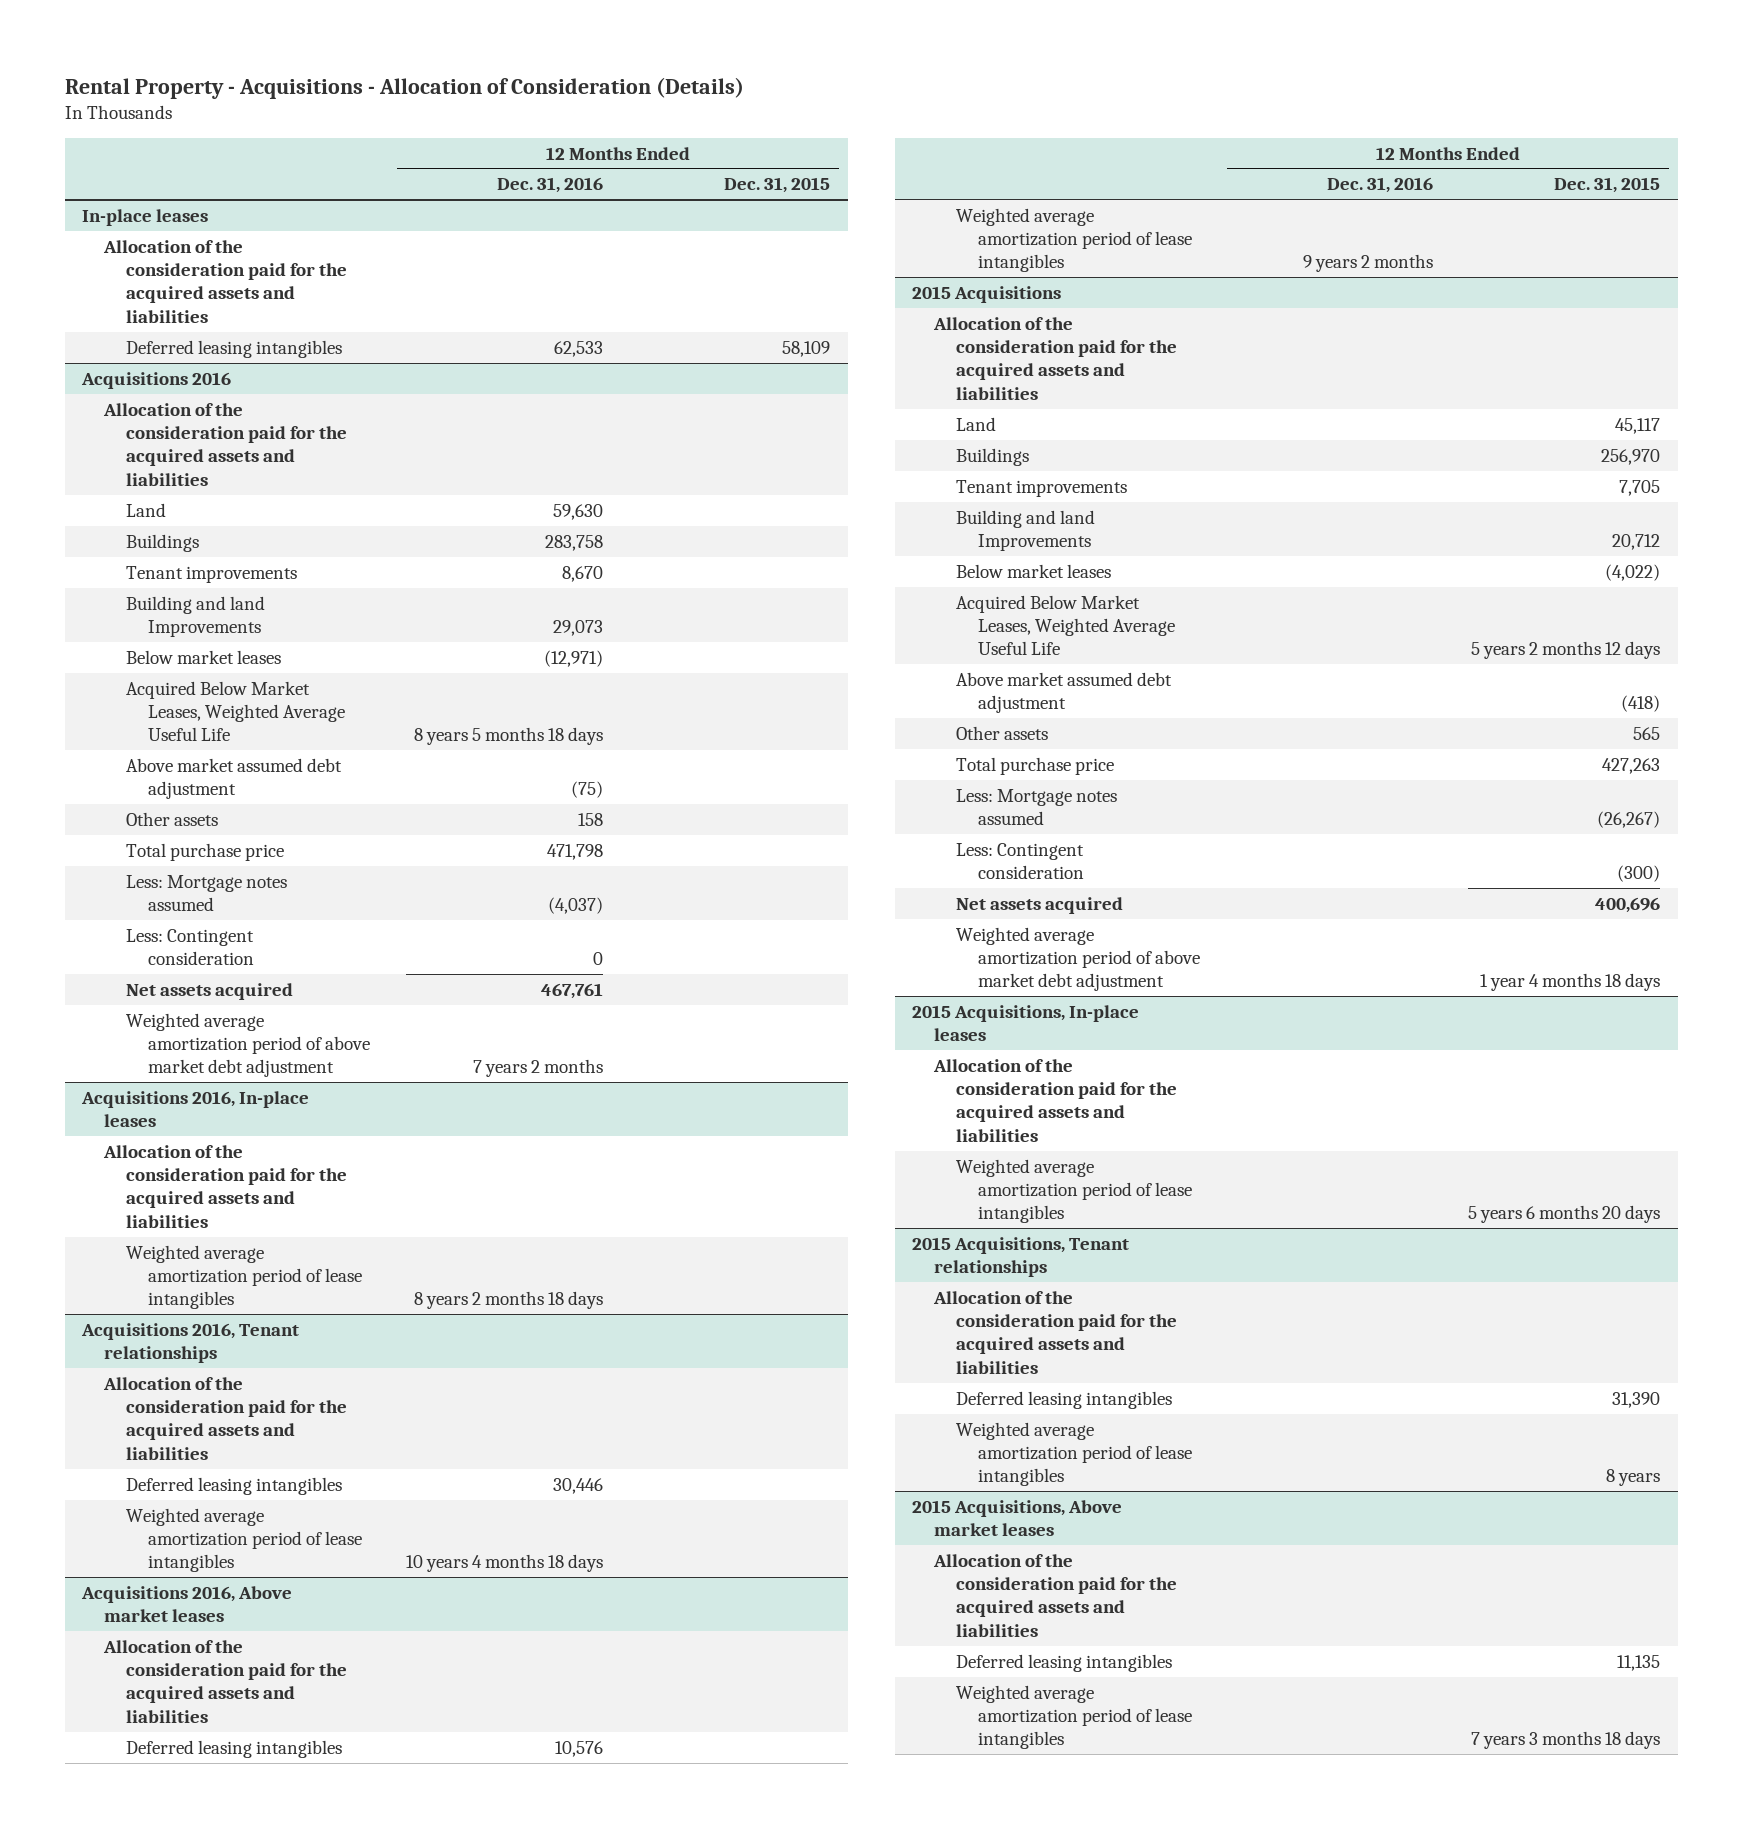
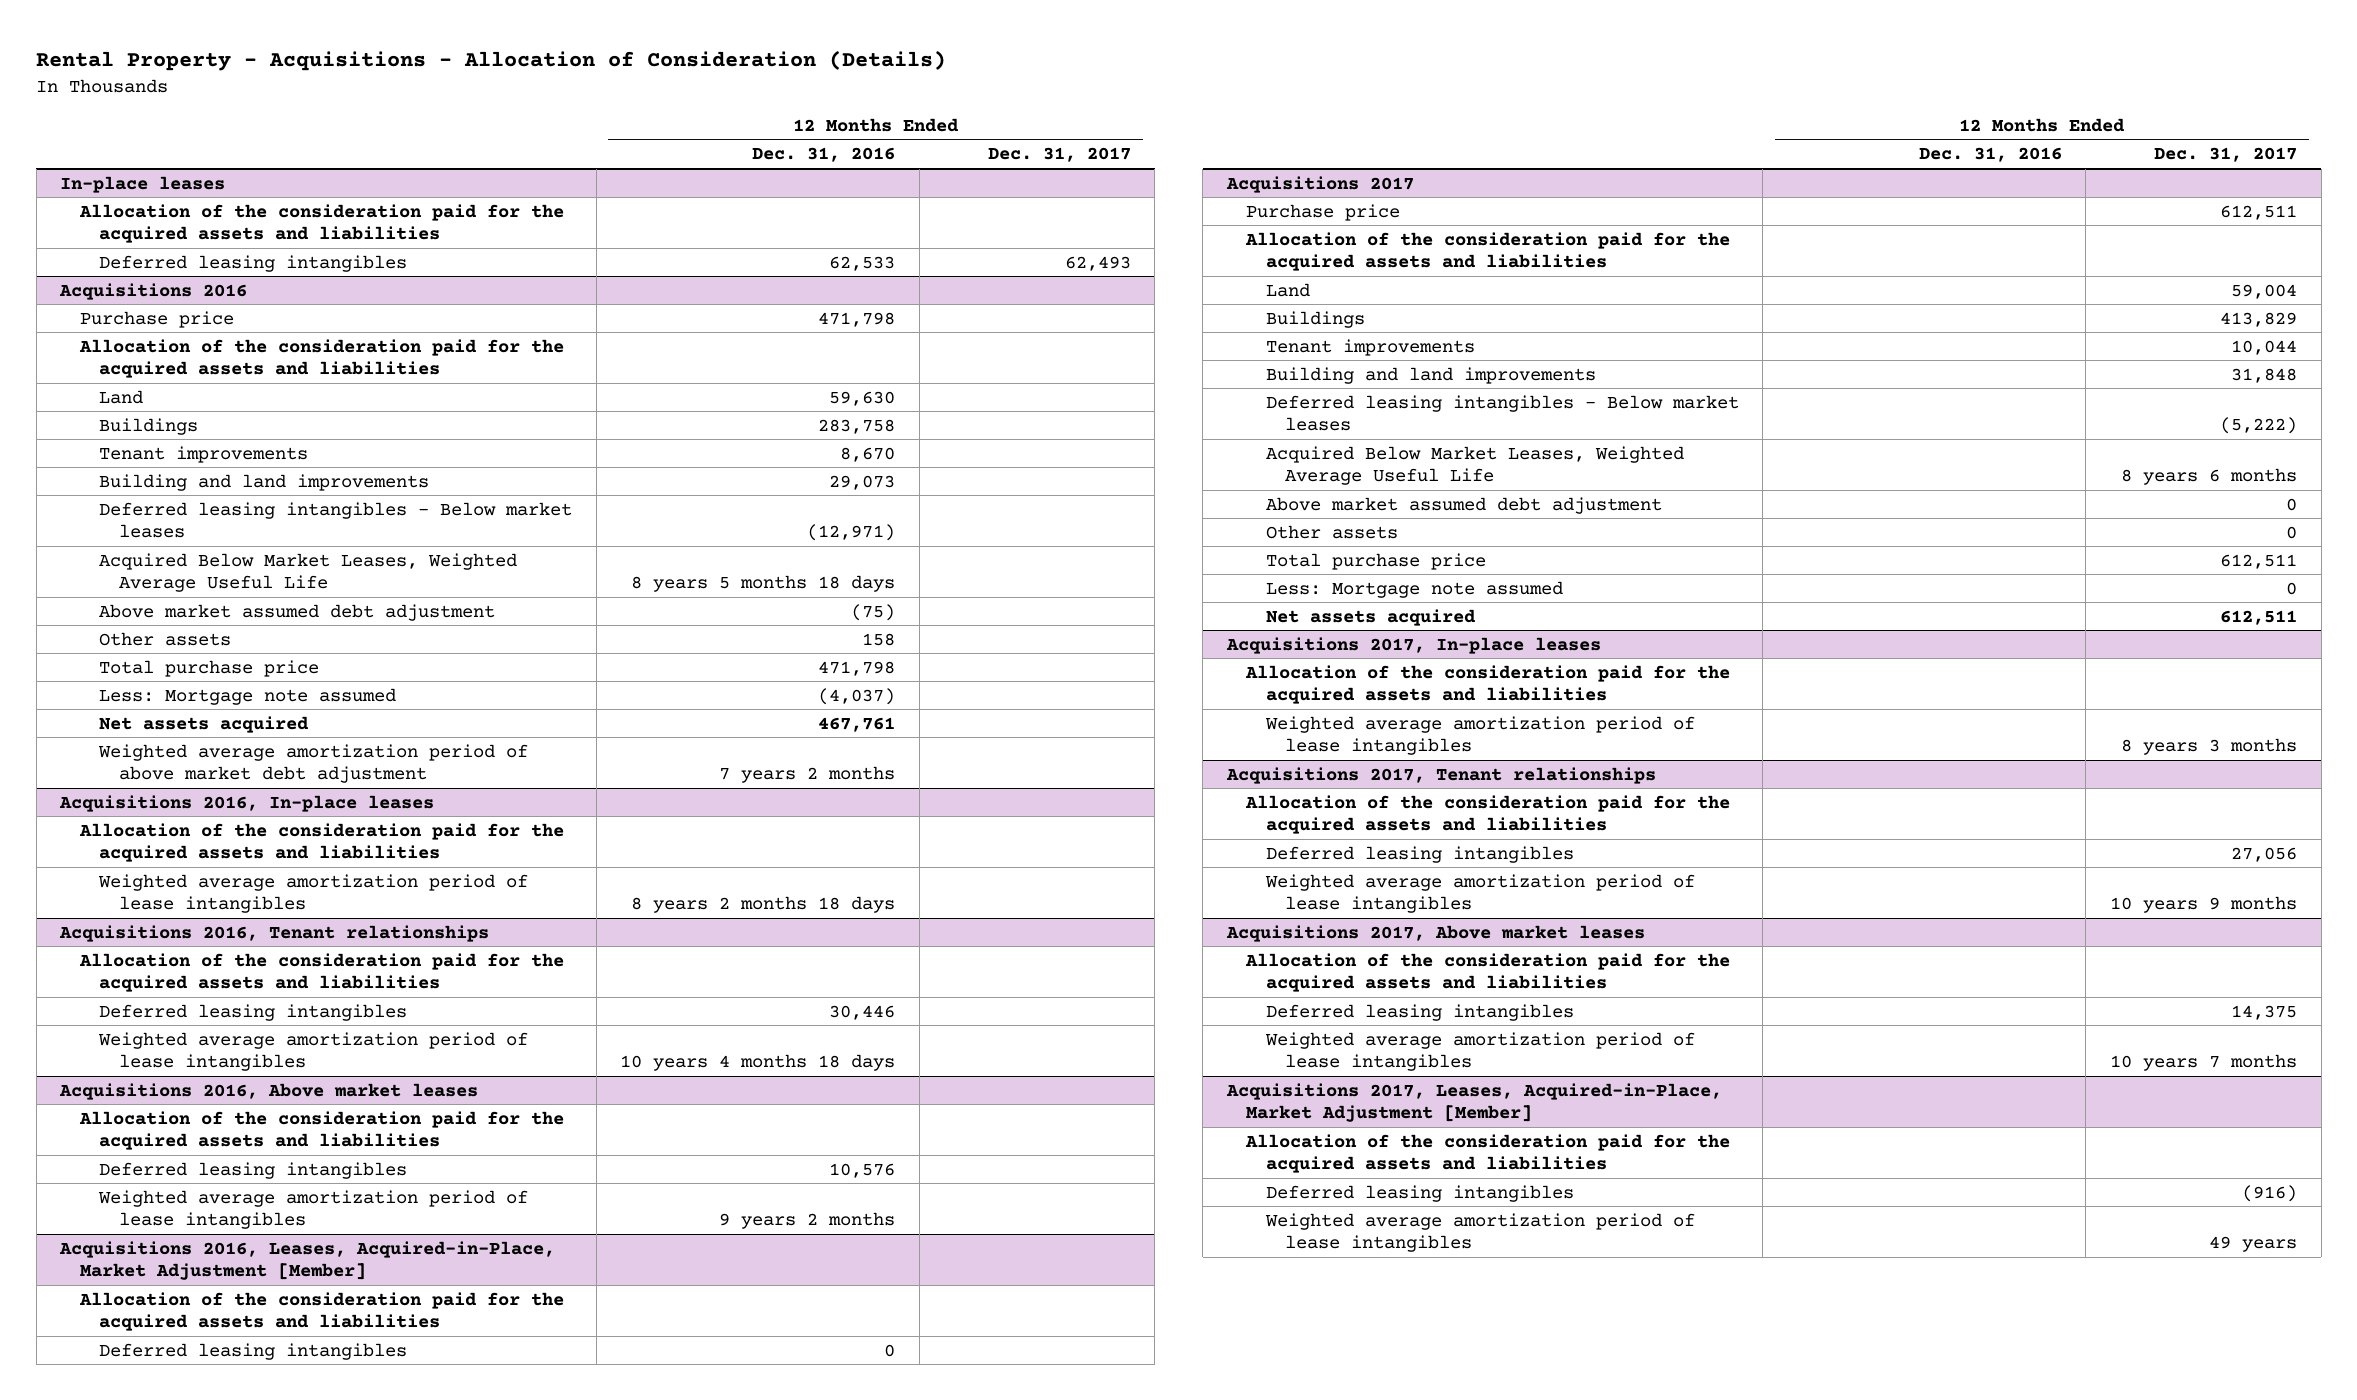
[723,177,830,194] Dec. 31, 2015 -> none
none -> [987,147,1131,163] Dec. 31, 2017
none -> [79,310,234,328] Purchase price
[126,595,266,638] Building and land Improvements -> [99,473,430,491] Building and land improvements
[126,649,282,664] Below market leases -> [99,501,573,539] Deferred leasing intangibles - Below market leases
[126,928,255,966] Less: Contingent consideration -> none
[126,874,288,912] Less: Mortgage notes assumed -> [99,687,397,705] Less: Mortgage note assumed
[912,285,1062,303] 2015 Acquisitions -> none
[933,316,1178,400] Allocation of the consideration paid for the acquired assets and liabilities -> none
[956,416,997,431] Land -> none
[956,447,1030,466] Buildings -> none
[956,479,1128,497] Tenant improvements -> none
[956,509,1096,552] Building and land Improvements -> none
[956,563,1112,578] Below market leases -> none
[956,594,1176,656] Acquired Below Market Leases, Weighted Average Useful Life -> none
[956,671,1173,714] Above market assumed debt adjustment -> none
[956,725,1049,740] Other assets -> none
[956,756,1115,775] Total purchase price -> none
[956,788,1118,826] Less: Mortgage notes assumed -> none
[956,842,1085,880] Less: Contingent consideration -> none
[956,896,1124,914] Net assets acquired -> none
[956,926,1201,992] Weighted average amortization period of above market debt adjustment -> none
none -> [59,1240,556,1281] Acquisitions 2016, Leases, Acquired-in-Place, Market Adjustment [Member]
none -> [78,1291,564,1332] Allocation of the consideration paid for the acquired assets and liabilities
none -> [99,1342,408,1360] Deferred leasing intangibles
none -> [1225,175,1414,193] Acquisitions 2017
none -> [1246,203,1401,221] Purchase price
none -> [1245,231,1731,272] Allocation of the consideration paid for the acquired assets and liabilities
none -> [1265,282,1310,297] Land
none -> [1265,310,1365,328] Buildings
none -> [1265,338,1475,356] Tenant improvements
none -> [1265,366,1596,384] Building and land improvements
none -> [1265,394,1739,432] Deferred leasing intangibles - Below market leases
none -> [1265,445,1684,486] Acquired Below Market Leases, Weighted Average Useful Life
none -> [1265,496,1662,514] Above market assumed debt adjustment
none -> [1265,524,1398,539] Other assets
none -> [1265,552,1486,570] Total purchase price
none -> [1265,580,1563,598] Less: Mortgage note assumed
none -> [1265,608,1476,626] Net assets acquired
[912,1004,1140,1042] 2015 Acquisitions, In-place leases -> [1225,636,1601,654] Acquisitions 2017, In-place leases
[912,1236,1130,1278] 2015 Acquisitions, Tenant relationships -> [1225,766,1656,784] Acquisitions 2017, Tenant relationships
[912,1499,1123,1537] 2015 Acquisitions, Above market leases -> [1225,924,1645,942] Acquisitions 2017, Above market leases
none -> [1225,1082,1722,1123] Acquisitions 2017, Leases, Acquired-in-Place, Market Adjustment [Member]
none -> [1245,1133,1731,1174] Allocation of the consideration paid for the acquired assets and liabilities
none -> [1265,1184,1574,1202] Deferred leasing intangibles
none -> [1264,1212,1695,1253] Weighted average amortization period of lease intangibles

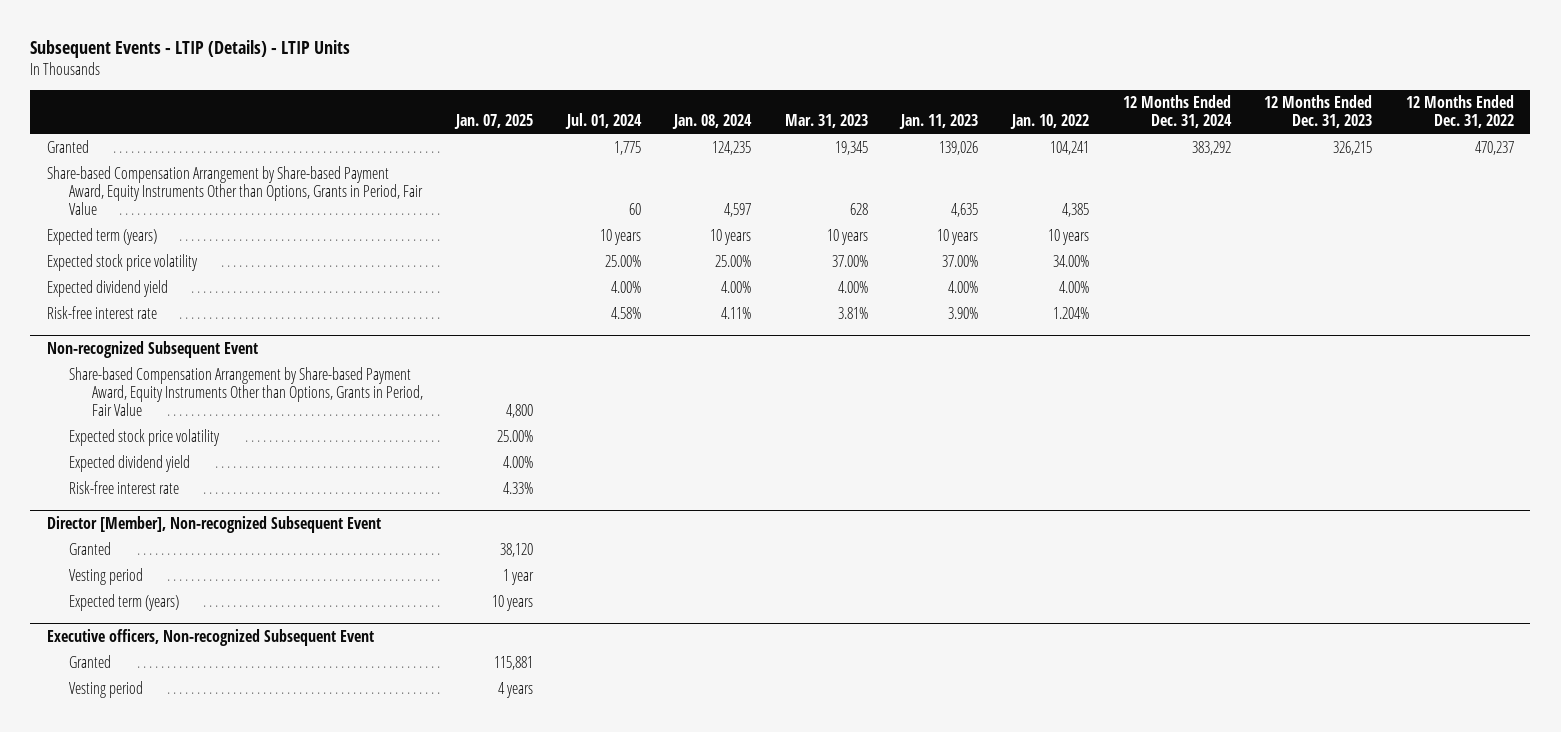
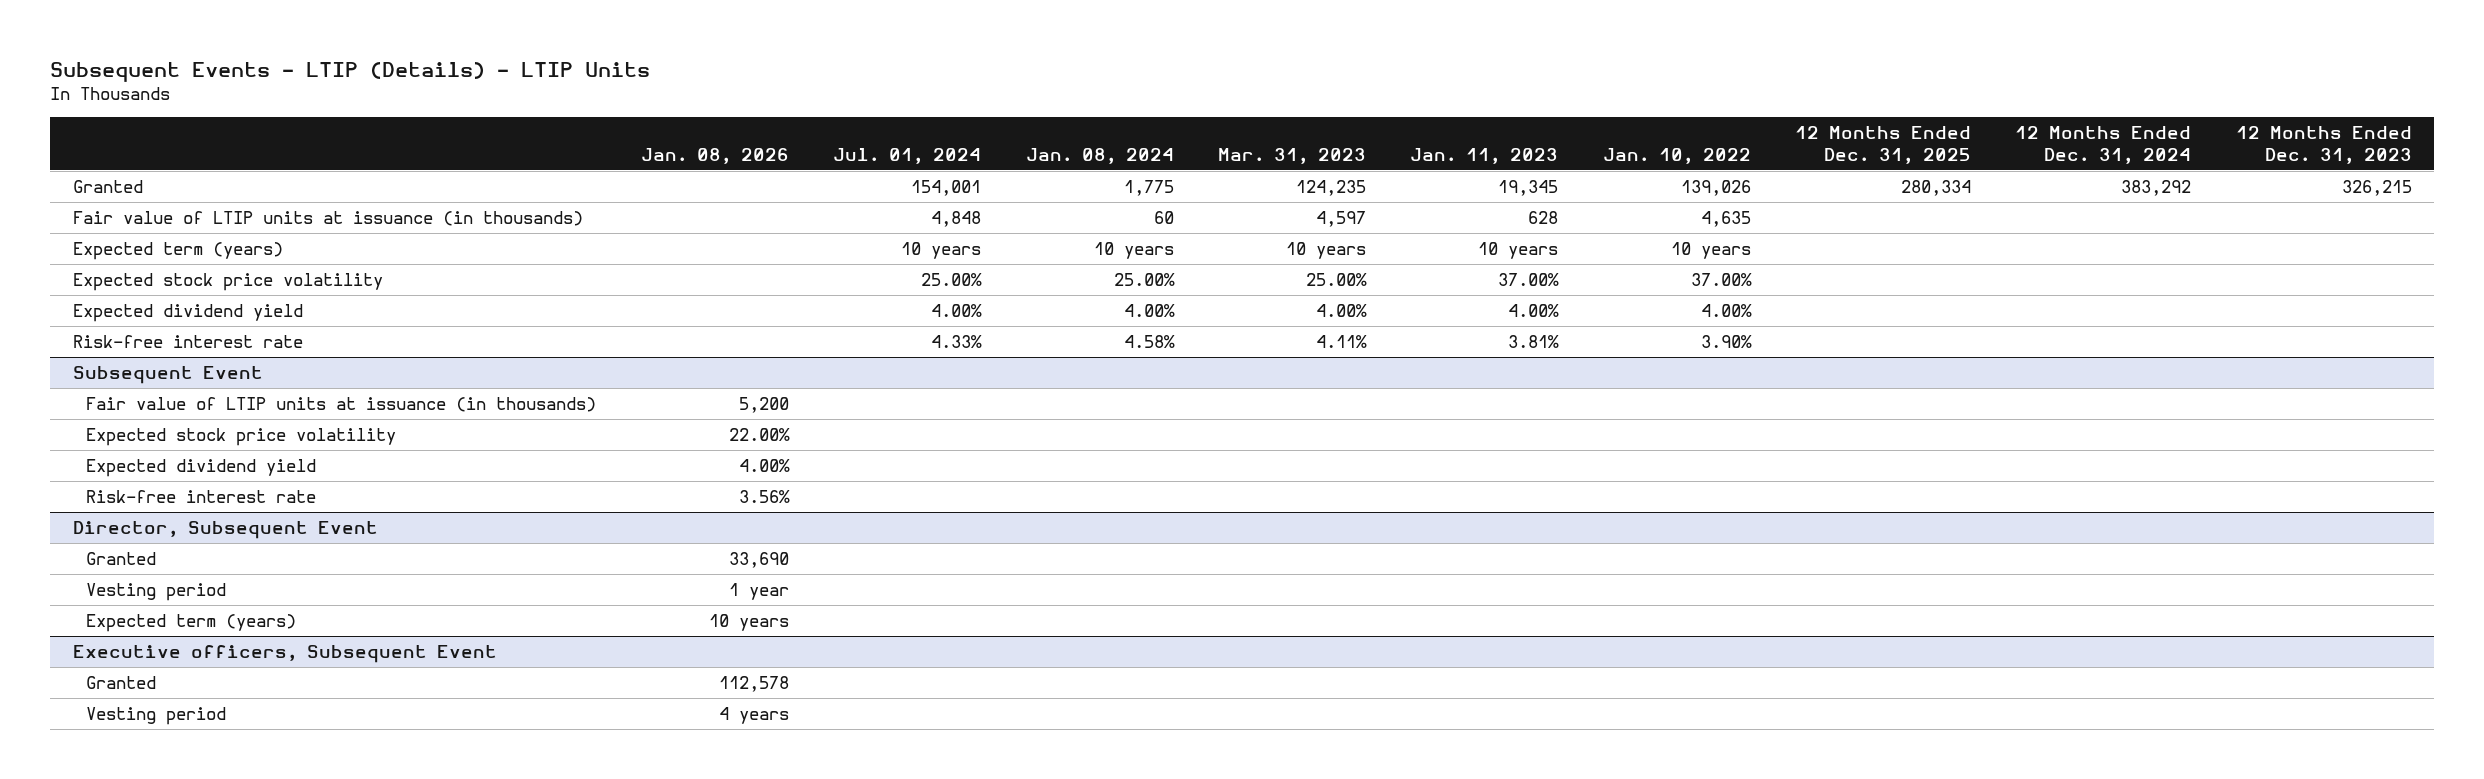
[454,114,534,130] Jan. 07, 2025 -> none
[1405,95,1514,129] 12 Months Ended Dec. 31, 2022 -> none
none -> [640,148,789,165] Jan. 08, 2026
none -> [1795,125,1972,165] 12 Months Ended Dec. 31, 2025
[46,166,424,216] Share-based Compensation Arrangement by Share-based Payment Award, Equity Instruments Other than Options, Grants in Period, Fair Value -> none
[613,141,641,156] 1,775 -> [911,179,982,196] 154,001
[712,141,752,156] 124,235 -> [1123,179,1174,196] 1,775
[834,141,868,156] 19,345 -> [1295,179,1366,196] 124,235
[939,141,979,156] 139,026 -> [1498,179,1559,196] 19,345
[1050,141,1090,156] 104,241 -> [1680,179,1751,196] 139,026
none -> [72,210,583,226] Fair value of LTIP units at issuance (in thousands)
[831,255,868,268] 37.00% -> [1305,272,1367,286] 25.00%
[1053,255,1090,268] 34.00% -> [1690,272,1752,286] 37.00%
[610,307,641,320] 4.58% -> [931,334,983,348] 4.33%
[721,307,752,320] 4.11% -> [1123,334,1175,348] 4.58%
[837,307,868,320] 3.81% -> [1315,334,1367,348] 4.11%
[948,307,979,320] 3.90% -> [1508,334,1560,348] 3.81%
[1053,307,1090,320] 1.204% -> [1700,334,1752,348] 3.90%
[46,341,258,359] Non-recognized Subsequent Event -> [72,365,263,384] Subsequent Event
[69,367,423,417] Share-based Compensation Arrangement by Share-based Payment Award, Equity Instruments Other than Options, Grants in Period, Fair Value -> [86,396,597,412] Fair value of LTIP units at issuance (in thousands)
[46,516,381,534] Director [Member], Non-recognized Subsequent Event -> [72,520,378,539] Director, Subsequent Event
[46,629,374,647] Executive officers, Non-recognized Subsequent Event -> [72,644,497,663] Executive officers, Subsequent Event

